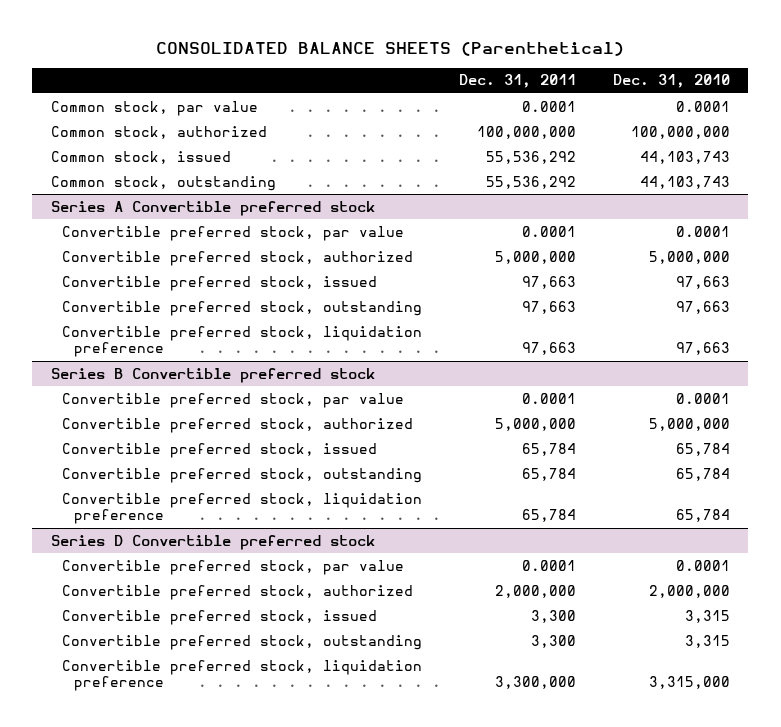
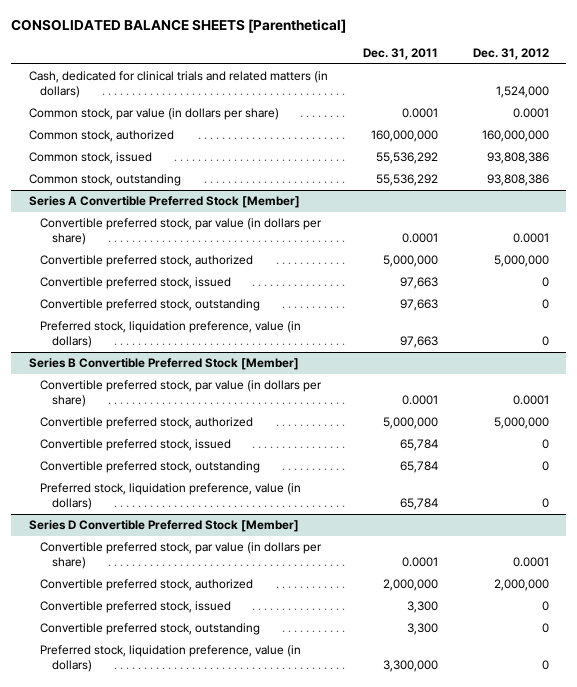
[156,41,625,56] CONSOLIDATED BALANCE SHEETS (Parenthetical) -> [11,18,347,33] CONSOLIDATED BALANCE SHEETS [Parenthetical]
[613,74,731,89] Dec. 31, 2010 -> none
none -> [472,47,549,60] Dec. 31, 2012
none -> [28,71,328,99] Cash, dedicated for clinical trials and related matters (in dollars)
[50,100,258,116] Common stock, par value -> [28,108,279,121] Common stock, par value (in dollars per share)
[477,125,577,139] 100,000,000 -> [370,130,438,143] 160,000,000
[50,200,375,216] Series A Convertible preferred stock -> [28,196,300,209] Series A Convertible Preferred Stock [Member]
[62,225,405,241] Convertible preferred stock, par value -> [40,218,323,246] Convertible preferred stock, par value (in dollars per share)
[62,325,423,358] Convertible preferred stock, liquidation preference -> [40,321,302,349] Preferred stock, liquidation preference, value (in dollars)
[50,367,375,383] Series B Convertible preferred stock -> [28,358,299,371] Series B Convertible Preferred Stock [Member]
[62,392,405,408] Convertible preferred stock, par value -> [40,380,323,408] Convertible preferred stock, par value (in dollars per share)
[62,492,423,525] Convertible preferred stock, liquidation preference -> [40,483,302,511] Preferred stock, liquidation preference, value (in dollars)
[50,534,375,550] Series D Convertible preferred stock -> [28,520,299,533] Series D Convertible Preferred Stock [Member]
[62,559,405,575] Convertible preferred stock, par value -> [40,542,323,570] Convertible preferred stock, par value (in dollars per share)
[62,659,423,692] Convertible preferred stock, liquidation preference -> [40,645,302,673] Preferred stock, liquidation preference, value (in dollars)

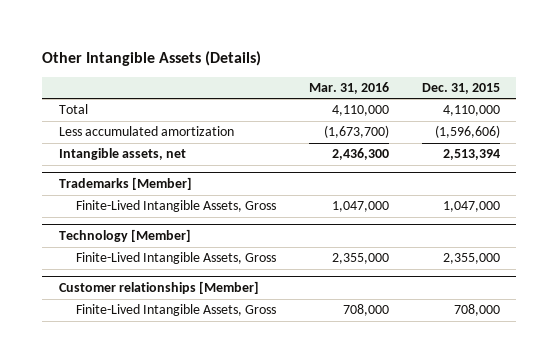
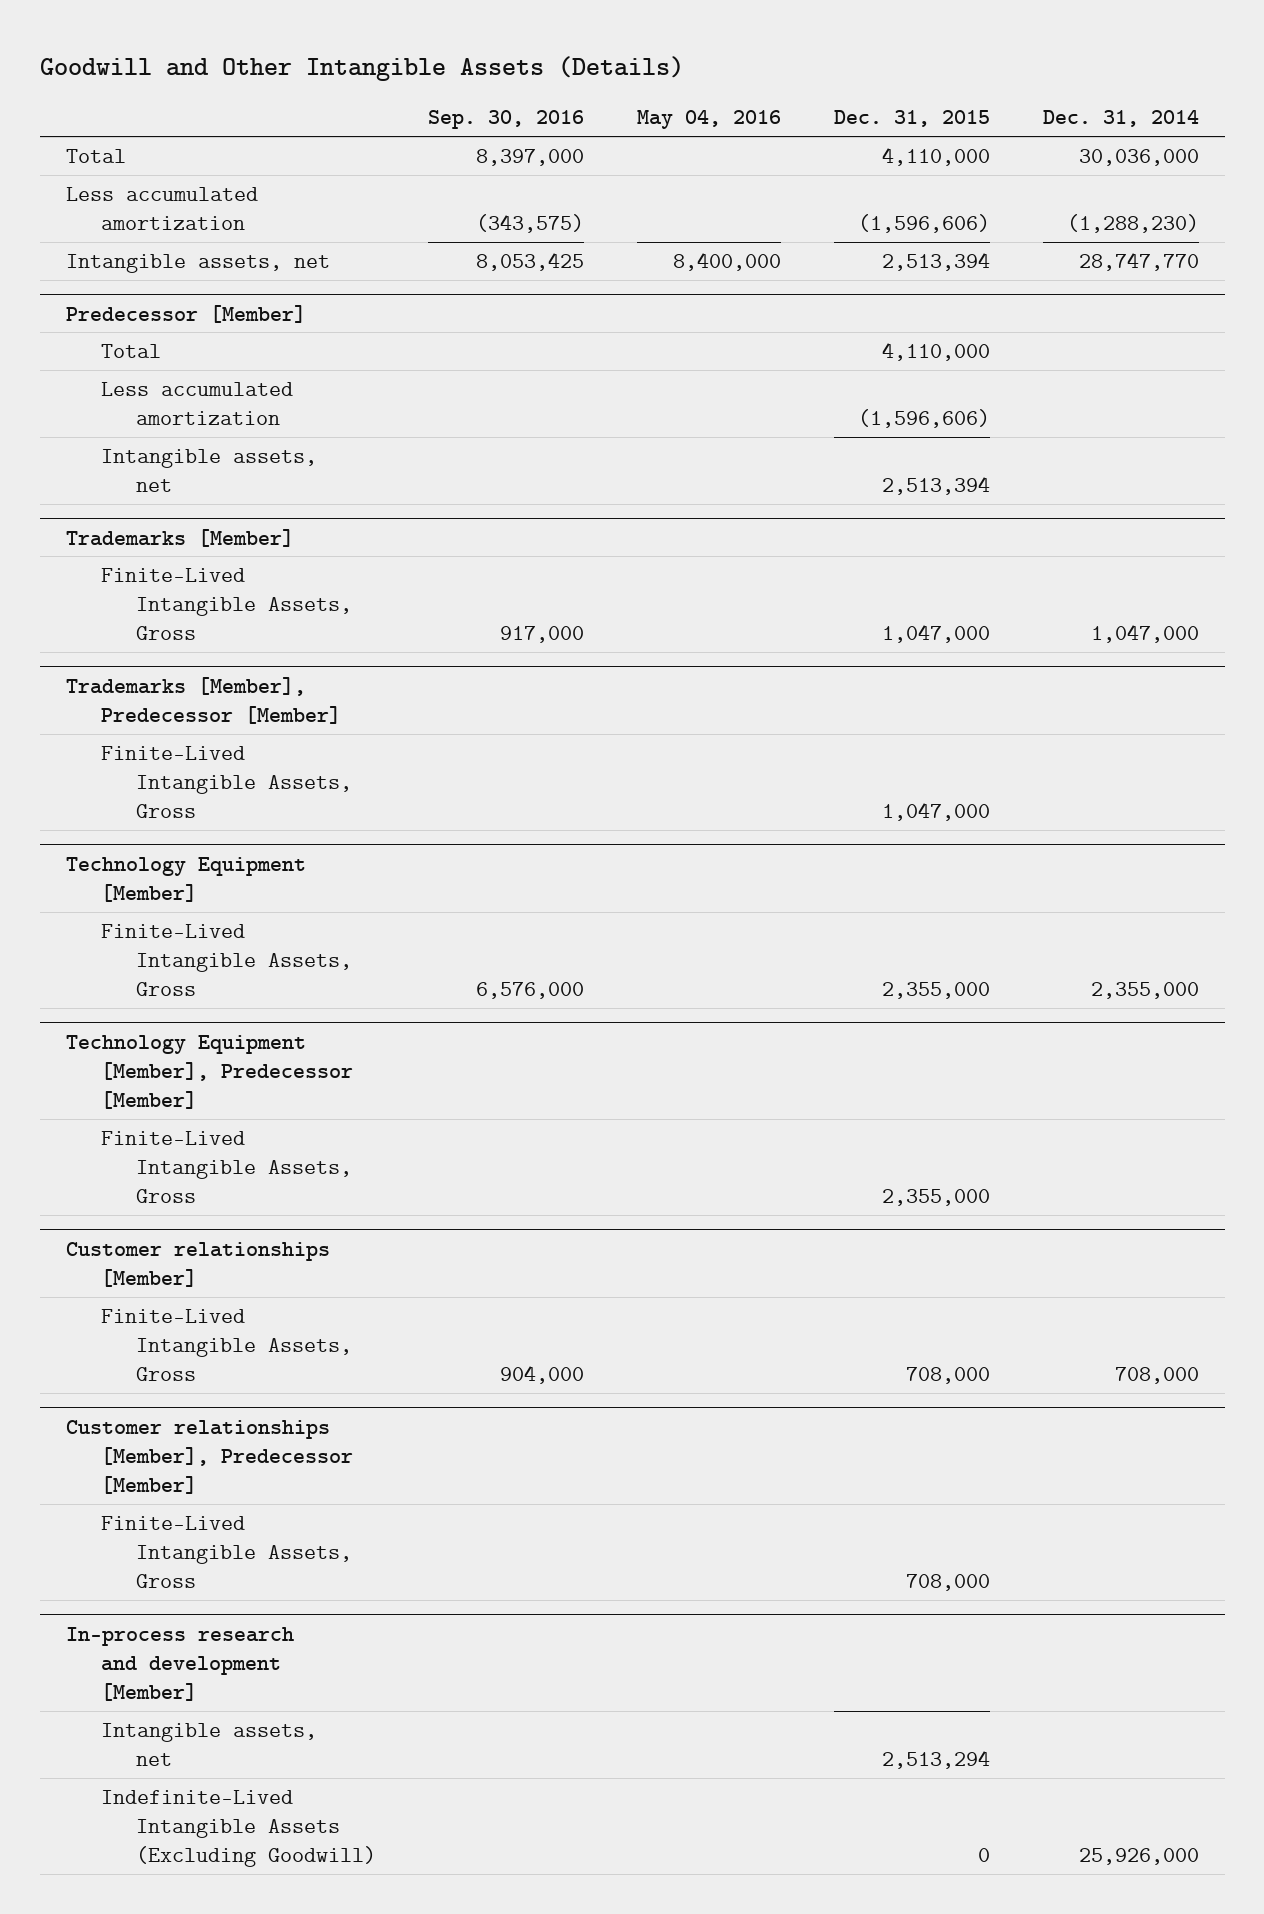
[42,51,262,67] Other Intangible Assets (Details) -> [39,56,684,82] Goodwill and Other Intangible Assets (Details)
[309,81,390,94] Mar. 31, 2016 -> none
none -> [428,110,585,130] Sep. 30, 2016
none -> [637,110,782,130] May 04, 2016
none -> [1042,110,1199,128] Dec. 31, 2014
none -> [65,304,306,323] Predecessor [Member]
none -> [100,343,161,358] Total
none -> [100,381,293,426] Less accumulated amortization
none -> [100,448,317,493] Intangible assets, net
none -> [65,676,341,724] Trademarks [Member], Predecessor [Member]
none -> [100,745,352,819] Finite-Lived Intangible Assets, Gross
[58,228,191,242] Technology [Member] -> [65,856,306,902] Technology Equipment [Member]
none -> [65,1034,353,1109] Technology Equipment [Member], Predecessor [Member]
none -> [100,1130,352,1204] Finite-Lived Intangible Assets, Gross
none -> [65,1419,353,1494] Customer relationships [Member], Predecessor [Member]
none -> [100,1515,352,1589] Finite-Lived Intangible Assets, Gross
none -> [65,1626,294,1701] In-process research and development [Member]
none -> [100,1722,317,1767] Intangible assets, net
none -> [100,1789,376,1868] Indefinite-Lived Intangible Assets (Excluding Goodwill)

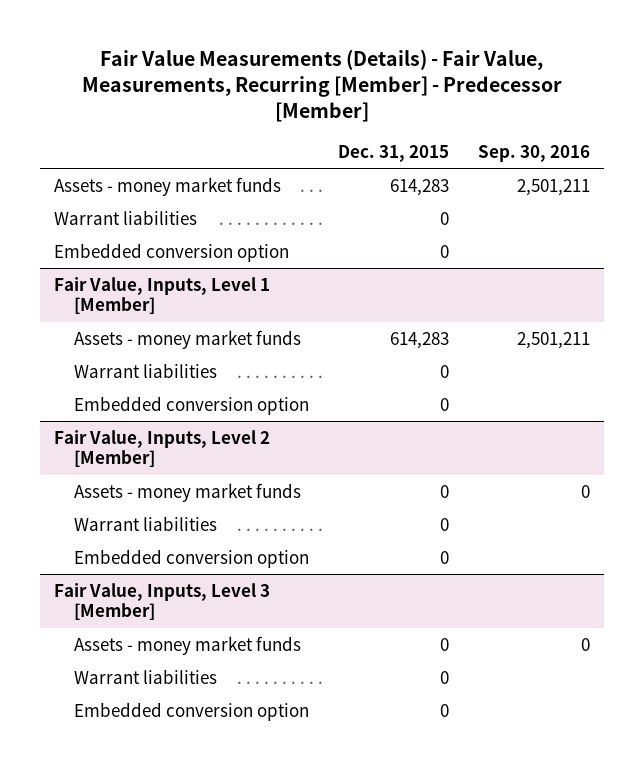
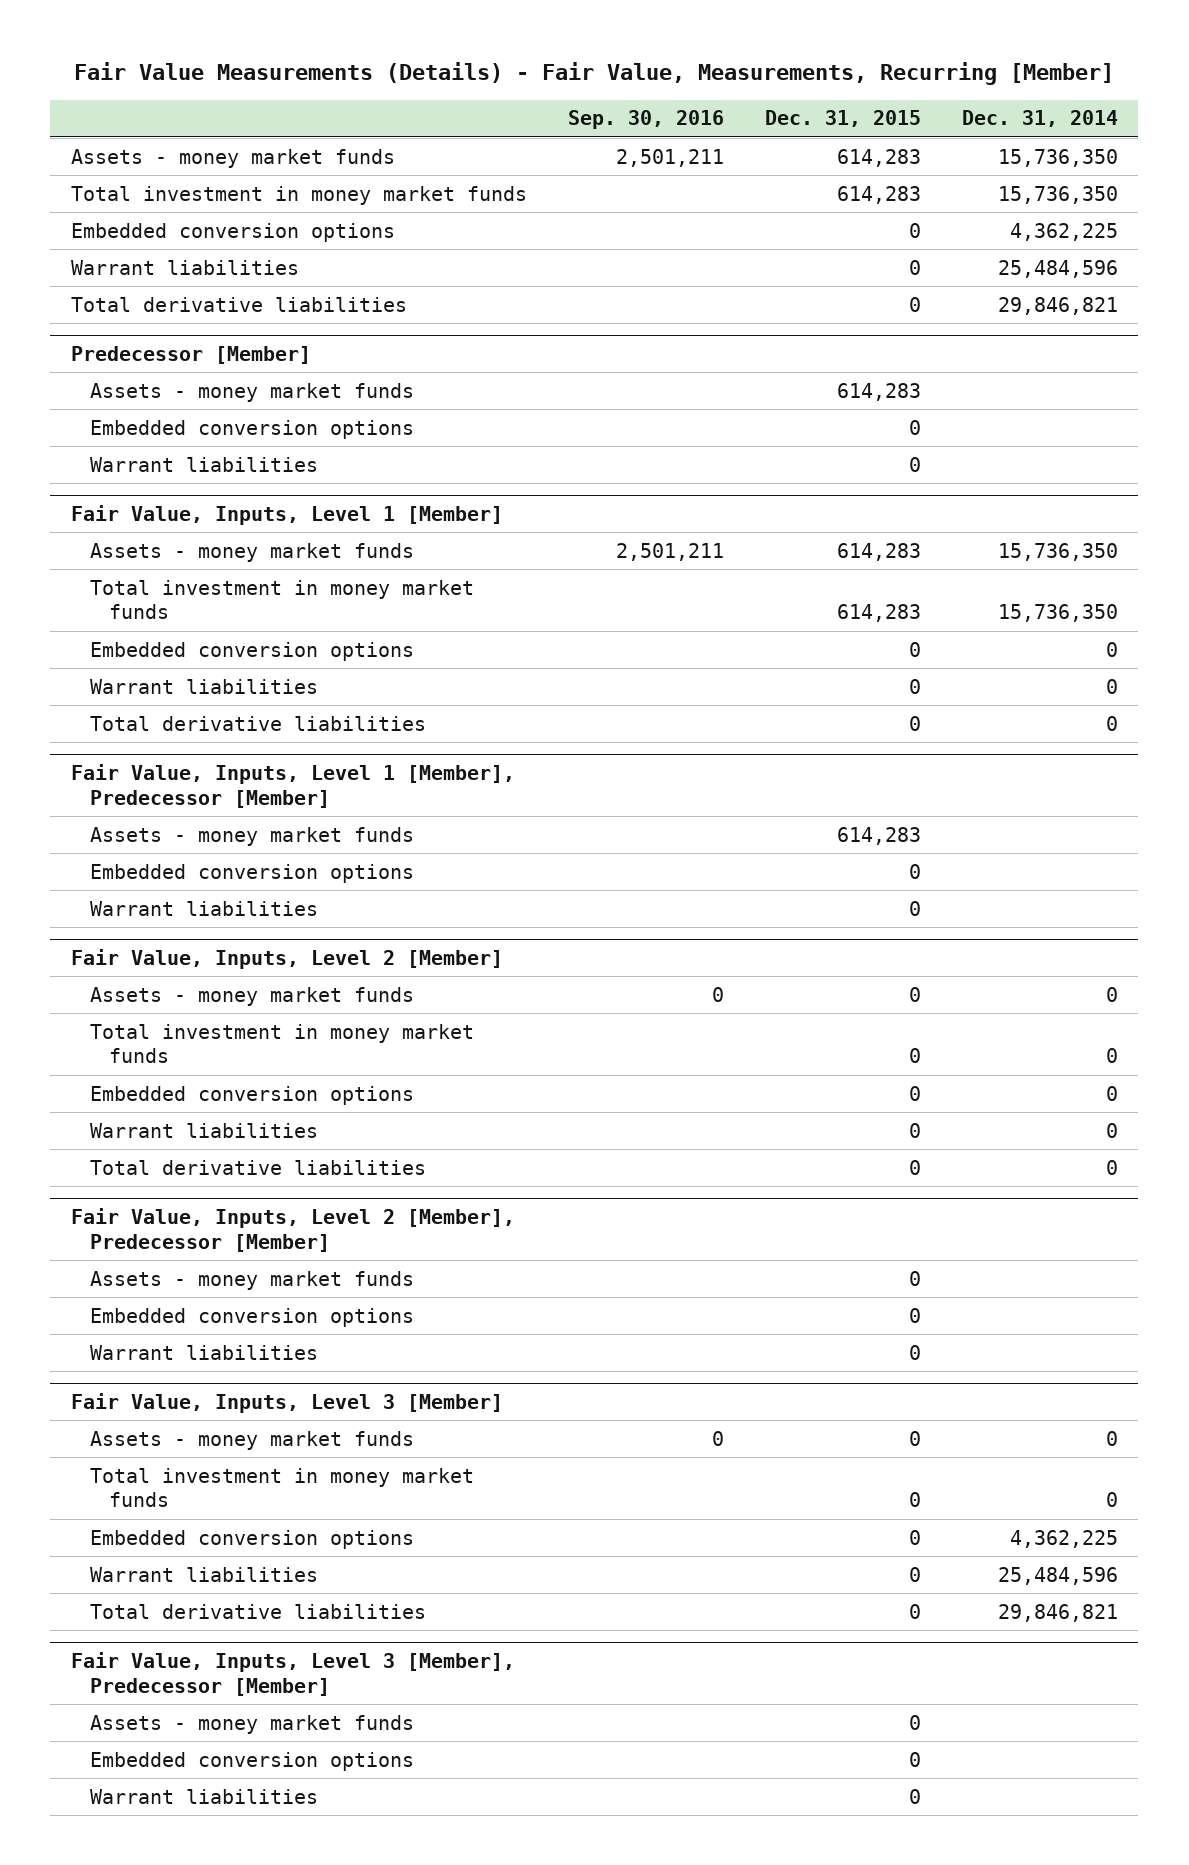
[82,48,563,123] Fair Value Measurements (Details) - Fair Value, Measurements, Recurring [Member] - Predecessor [Member] -> [74,62,1115,86] Fair Value Measurements (Details) - Fair Value, Measurements, Recurring [Member]
none -> [961,110,1118,128] Dec. 31, 2014
none -> [70,185,527,205] Total investment in money market funds
none -> [70,222,395,242] Embedded conversion options
none -> [70,296,407,312] Total derivative liabilities
none -> [70,345,311,364] Predecessor [Member]
none -> [90,382,415,402] Assets - money market funds
[54,242,290,262] Embedded conversion option -> [90,419,415,439] Embedded conversion options
none -> [90,456,319,472] Warrant liabilities
none -> [90,579,475,620] Total investment in money market funds
none -> [90,641,415,661] Embedded conversion options
none -> [90,715,427,731] Total derivative liabilities
none -> [70,763,515,808] Fair Value, Inputs, Level 1 [Member], Predecessor [Member]
none -> [90,826,415,846] Assets - money market funds
[73,395,309,415] Embedded conversion option -> [90,863,415,883] Embedded conversion options
none -> [90,900,319,916] Warrant liabilities
none -> [90,1023,475,1064] Total investment in money market funds
none -> [90,1085,415,1105] Embedded conversion options
none -> [90,1159,427,1175] Total derivative liabilities
none -> [70,1207,515,1252] Fair Value, Inputs, Level 2 [Member], Predecessor [Member]
none -> [90,1270,415,1290] Assets - money market funds
[73,548,309,568] Embedded conversion option -> [90,1307,415,1327] Embedded conversion options
none -> [90,1344,319,1360] Warrant liabilities
none -> [90,1467,475,1508] Total investment in money market funds
none -> [90,1529,415,1549] Embedded conversion options
none -> [90,1603,427,1619] Total derivative liabilities
none -> [70,1651,515,1696] Fair Value, Inputs, Level 3 [Member], Predecessor [Member]
none -> [90,1714,415,1734] Assets - money market funds
[73,701,309,721] Embedded conversion option -> [90,1751,415,1771] Embedded conversion options
none -> [90,1788,319,1804] Warrant liabilities

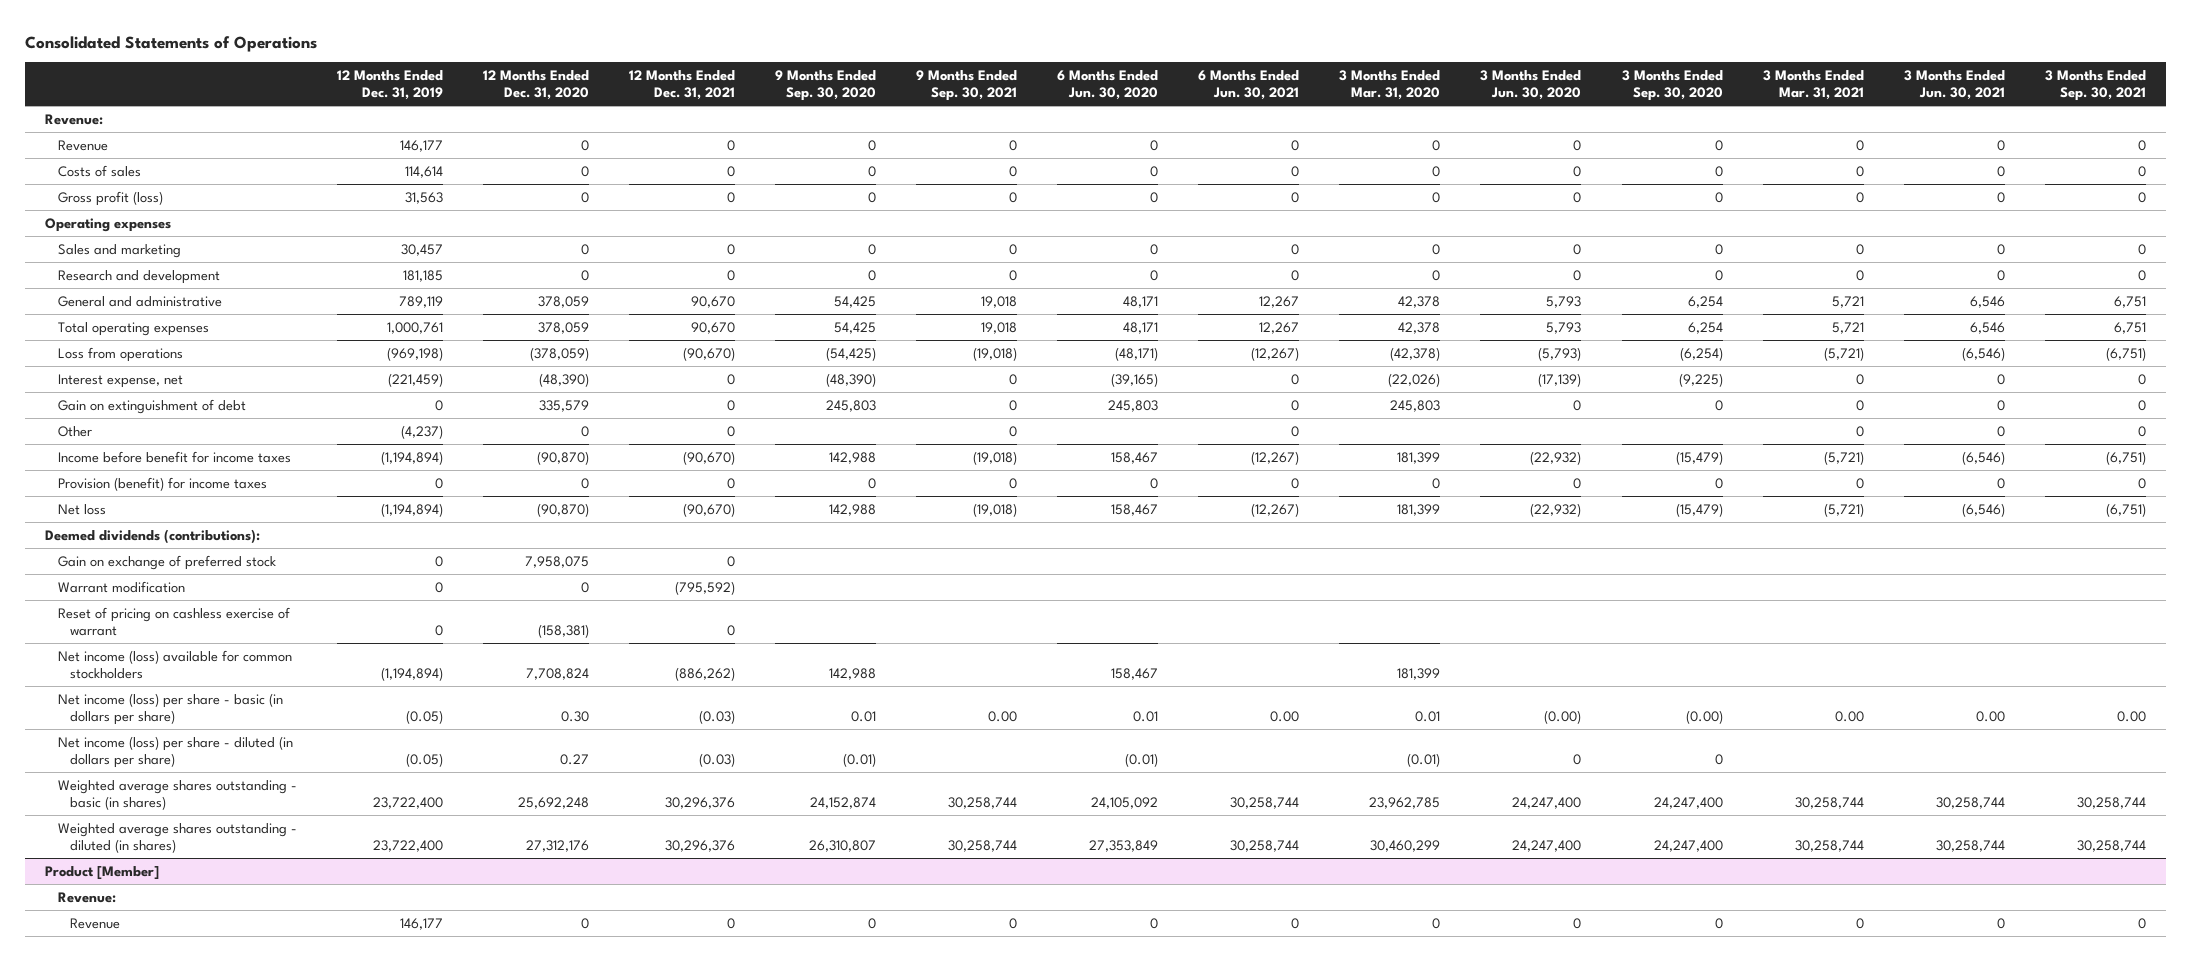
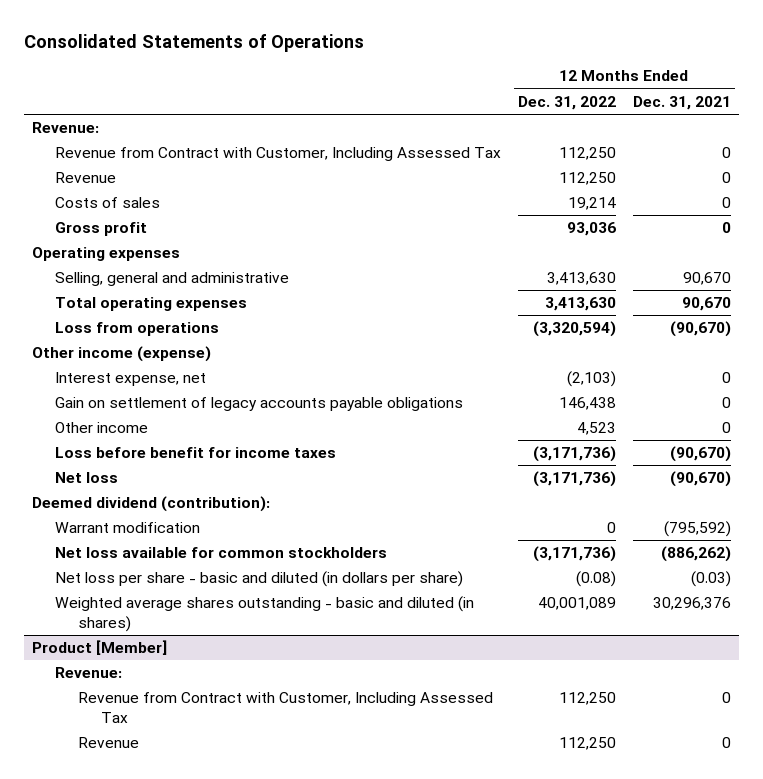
[336,69,443,101] 12 Months Ended Dec. 31, 2019 -> none
[482,69,589,101] 12 Months Ended Dec. 31, 2020 -> none
[774,69,876,102] 9 Months Ended Sep. 30, 2020 -> none
[916,69,1018,102] 9 Months Ended Sep. 30, 2021 -> none
[1057,69,1159,101] 6 Months Ended Jun. 30, 2020 -> none
[1198,69,1300,101] 6 Months Ended Jun. 30, 2021 -> none
[1339,69,1441,101] 3 Months Ended Mar. 31, 2020 -> none
[1480,69,1582,101] 3 Months Ended Jun. 30, 2020 -> none
[1621,69,1723,102] 3 Months Ended Sep. 30, 2020 -> none
[1762,69,1864,101] 3 Months Ended Mar. 31, 2021 -> none
[1903,69,2005,101] 3 Months Ended Jun. 30, 2021 -> none
[2044,69,2146,102] 3 Months Ended Sep. 30, 2021 -> none
none -> [518,95,617,110] Dec. 31, 2022
none -> [55,147,502,162] Revenue from Contract with Customer, Including Assessed Tax
[57,190,163,206] Gross profit (loss) -> [55,222,148,237] Gross profit
[57,243,181,258] Sales and marketing -> none
[57,269,220,284] Research and development -> none
[57,295,222,307] General and administrative -> [55,272,290,287] Selling, general and administrative
none -> [32,346,212,363] Other income (expense)
[57,398,246,414] Gain on extinguishment of debt -> none
[57,476,267,491] Provision (benefit) for income taxes -> none
none -> [55,397,464,412] Gain on settlement of legacy accounts payable obligations
[57,425,92,437] Other -> [55,422,149,434] Other income
[57,450,291,463] Income before benefit for income taxes -> [55,447,337,459] Loss before benefit for income taxes
[57,554,276,570] Gain on exchange of preferred stock -> none
[44,528,260,544] Deemed dividends (contributions): -> [32,496,271,513] Deemed dividend (contribution):
[57,606,290,637] Reset of pricing on cashless exercise of warrant -> none
[57,735,293,769] Net income (loss) per share - diluted (in dollars per share) -> none
[57,822,297,854] Weighted average shares outstanding - diluted (in shares) -> none
[57,649,292,680] Net income (loss) available for common stockholders -> [55,547,388,559] Net loss available for common stockholders
[57,692,283,726] Net income (loss) per share - basic (in dollars per share) -> [55,571,464,588] Net loss per share - basic and diluted (in dollars per share)
[57,779,297,811] Weighted average shares outstanding - basic (in shares) -> [55,596,475,633] Weighted average shares outstanding - basic and diluted (in shares)
none -> [78,692,494,724] Revenue from Contract with Customer, Including Assessed Tax

